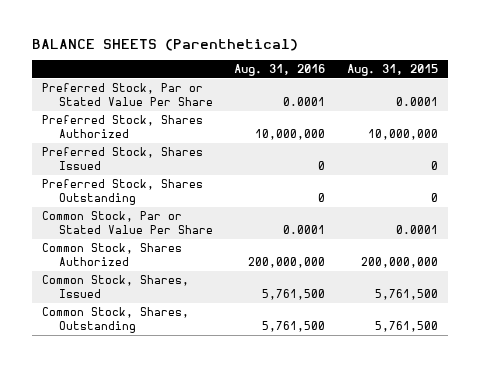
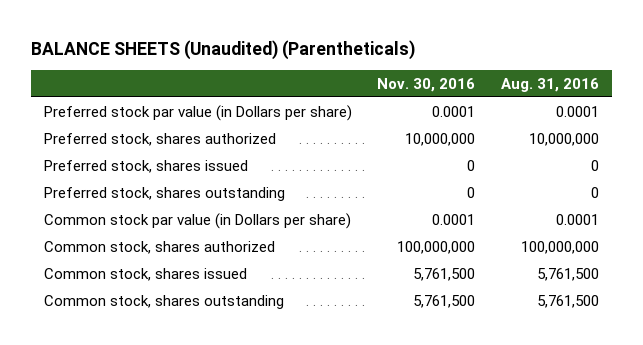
[31,39,298,52] BALANCE SHEETS (Parenthetical) -> [31,39,416,60] BALANCE SHEETS (Unaudited) (Parentheticals)
[346,64,438,77] Aug. 31, 2015 -> none
none -> [377,77,476,92] Nov. 30, 2016
[42,82,214,107] Preferred Stock, Par or Stated Value Per Share -> [43,105,352,122] Preferred stock par value (in Dollars per share)
[42,114,204,139] Preferred Stock, Shares Authorized -> [43,133,276,147] Preferred stock, shares authorized
[42,146,204,171] Preferred Stock, Shares Issued -> [43,160,248,174] Preferred stock, shares issued
[42,178,204,206] Preferred Stock, Shares Outstanding -> [43,187,285,202] Preferred stock, shares outstanding
[42,210,214,235] Common Stock, Par or Stated Value Per Share -> [43,213,351,230] Common stock par value (in Dollars per share)
[42,242,183,267] Common Stock, Shares Authorized -> [43,241,275,255] Common stock, shares authorized
[248,257,326,269] 200,000,000 -> [520,241,599,255] 100,000,000
[42,274,190,299] Common Stock, Shares, Issued -> [43,268,247,282] Common stock, shares issued
[42,306,190,334] Common Stock, Shares, Outstanding -> [43,295,284,310] Common stock, shares outstanding

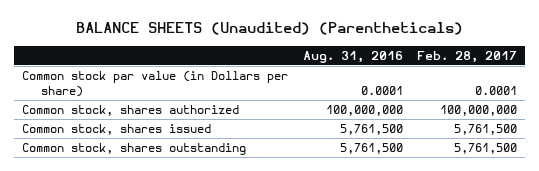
[377,77,476,92] Nov. 30, 2016 -> none
none -> [417,50,518,63] Feb. 28, 2017
[43,105,352,122] Preferred stock par value (in Dollars per share) -> none
[43,133,276,147] Preferred stock, shares authorized -> none
[43,160,248,174] Preferred stock, shares issued -> none
[43,187,285,202] Preferred stock, shares outstanding -> none

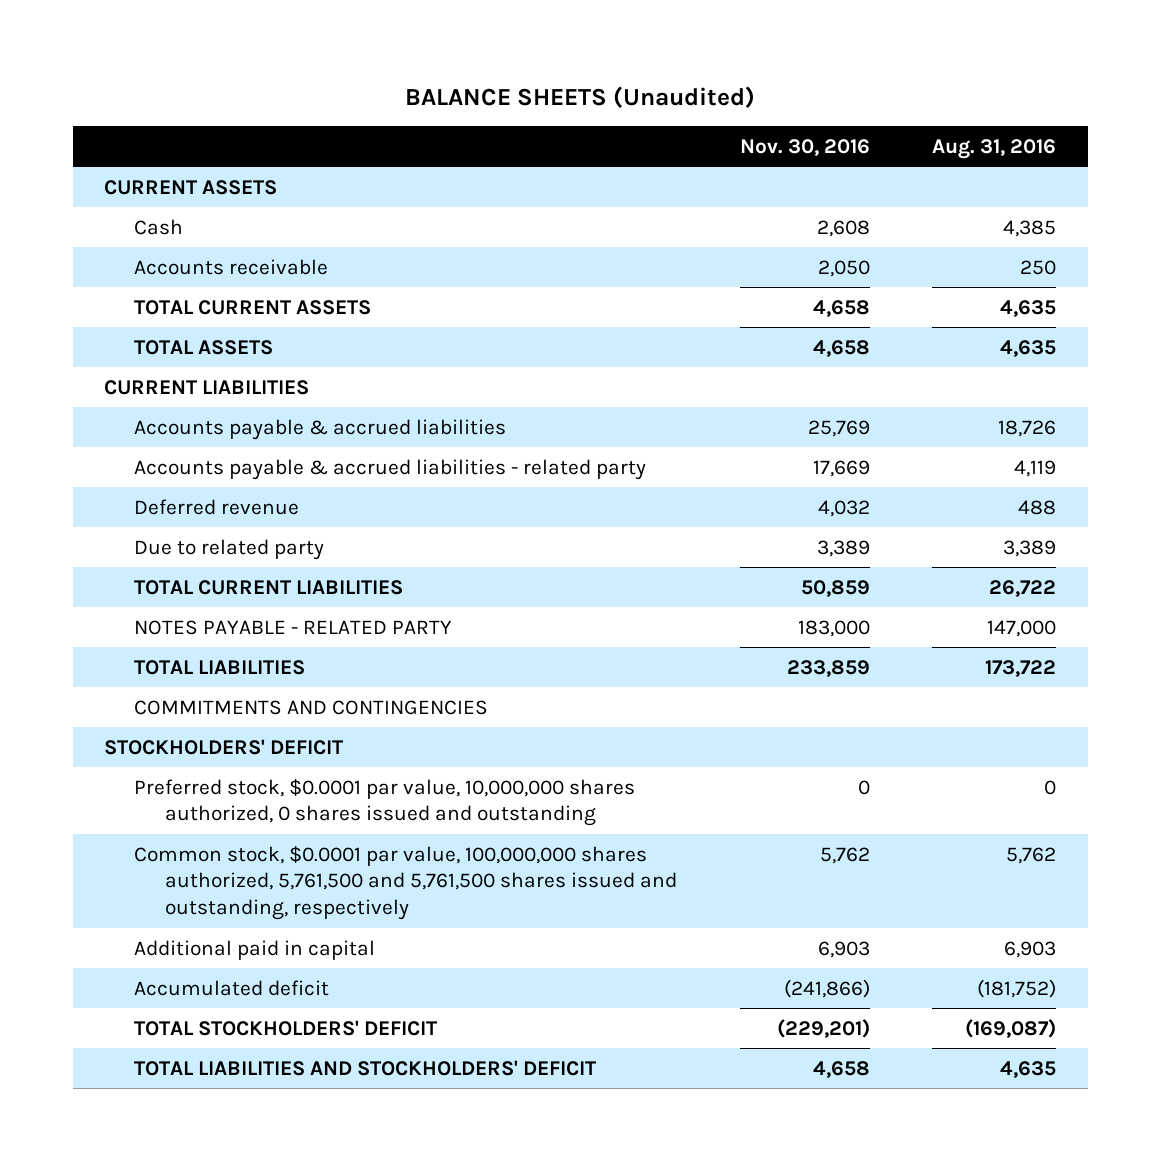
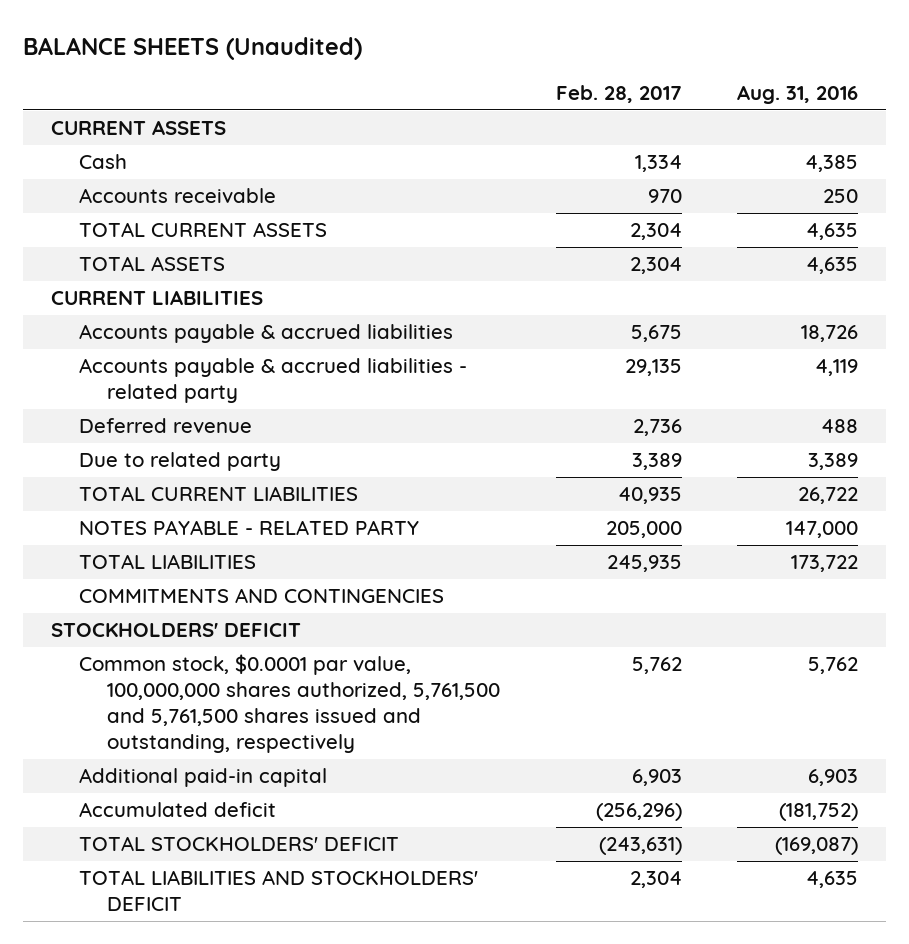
[739,138,870,156] Nov. 30, 2016 -> none
none -> [555,84,682,103] Feb. 28, 2017
[134,778,636,827] Preferred stock, $0.0001 par value, 10,000,000 shares authorized, 0 shares issued and outstanding -> none
[134,939,376,960] Additional paid in capital -> [78,768,327,788] Additional paid-in capital

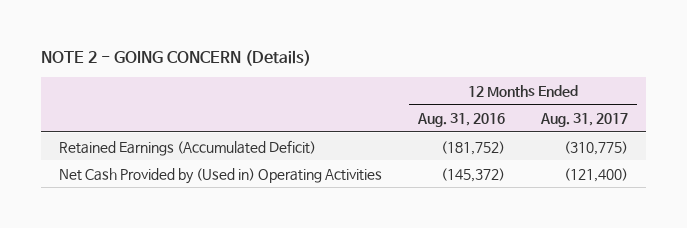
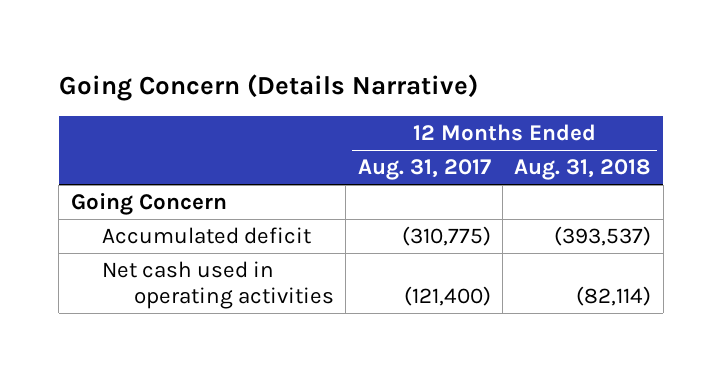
[41,49,312,66] NOTE 2 - GOING CONCERN (Details) -> [58,73,478,101] Going Concern (Details Narrative)
[416,112,505,127] Aug. 31, 2016 -> none
none -> [514,159,652,181] Aug. 31, 2018
none -> [70,193,227,216] Going Concern
[59,139,317,156] Retained Earnings (Accumulated Deficit) -> [102,227,312,245] Accumulated deficit
[59,167,383,184] Net Cash Provided by (Used in) Operating Activities -> [102,261,335,310] Net cash used in operating activities

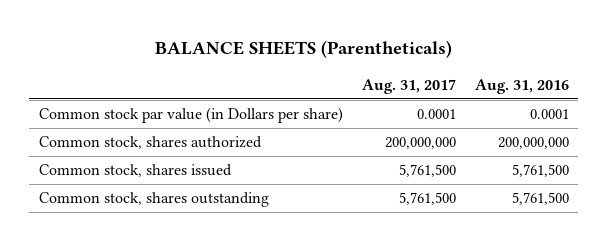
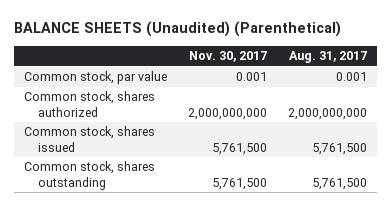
[154,40,452,59] BALANCE SHEETS (Parentheticals) -> [14,21,342,38] BALANCE SHEETS (Unaudited) (Parenthetical)
[474,78,569,94] Aug. 31, 2016 -> none
none -> [189,51,268,63] Nov. 30, 2017
[38,107,343,124] Common stock par value (in Dollars per share) -> [24,71,168,85] Common stock, par value
[416,109,456,120] 0.0001 -> [335,72,367,82] 0.001
[384,137,456,150] 200,000,000 -> [287,107,367,120] 2,000,000,000

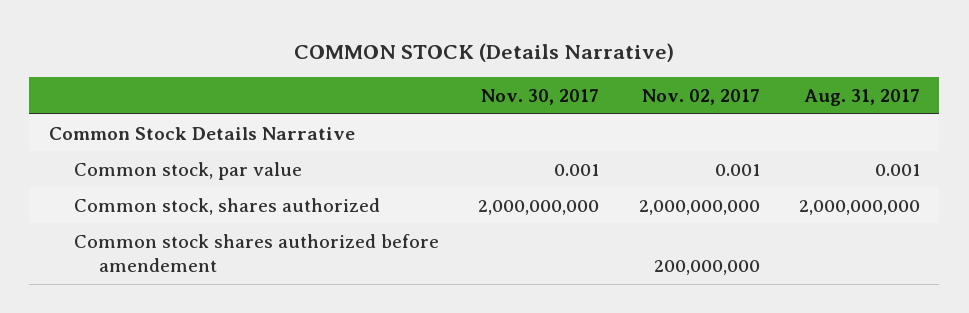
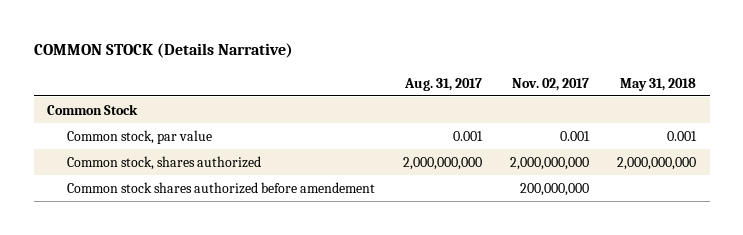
[481,89,600,106] Nov. 30, 2017 -> none
none -> [619,77,696,91] May 31, 2018
[49,126,356,140] Common Stock Details Narrative -> [47,104,139,116] Common Stock

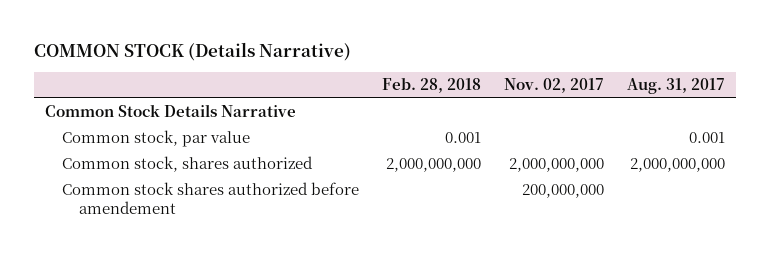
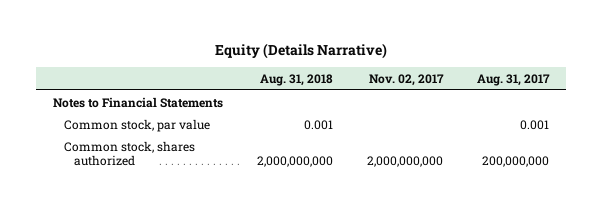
[34,42,352,62] COMMON STOCK (Details Narrative) -> [215,43,388,60] Equity (Details Narrative)
[382,78,482,94] Feb. 28, 2018 -> none
none -> [260,73,334,86] Aug. 31, 2018
[45,104,297,118] Common Stock Details Narrative -> none
none -> [53,96,224,108] Notes to Financial Statements
[62,182,360,215] Common stock shares authorized before amendement -> none
[629,158,725,173] 2,000,000,000 -> [481,155,549,167] 200,000,000

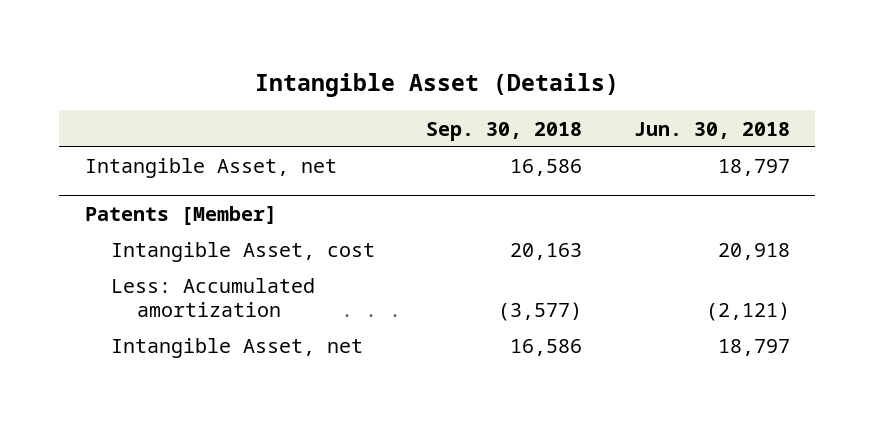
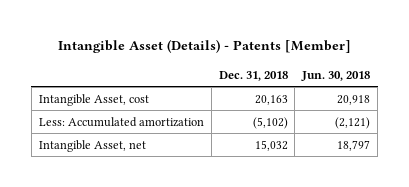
[255,72,620,97] Intangible Asset (Details) -> [57,39,351,54] Intangible Asset (Details) - Patents [Member]
[426,121,583,141] Sep. 30, 2018 -> none
none -> [218,70,288,81] Dec. 31, 2018
[85,158,338,179] Intangible Asset, net -> none
[85,206,278,226] Patents [Member] -> none

